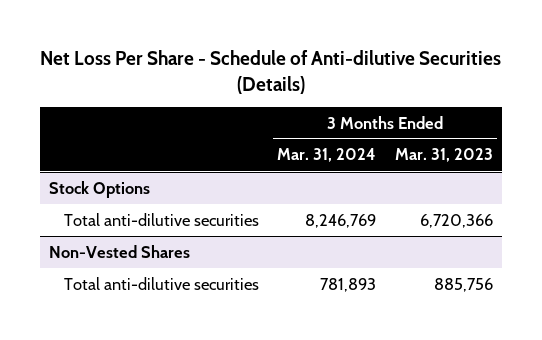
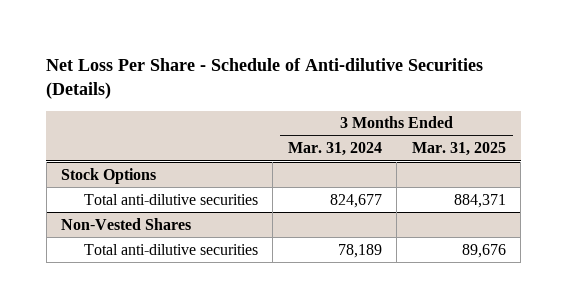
[394,148,493,163] Mar. 31, 2023 -> none
none -> [411,142,506,157] Mar. 31, 2025
[305,213,377,228] 8,246,769 -> [329,193,382,208] 824,677
[320,277,377,292] 781,893 -> [337,243,382,258] 78,189

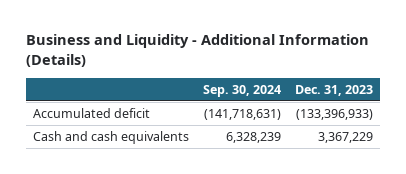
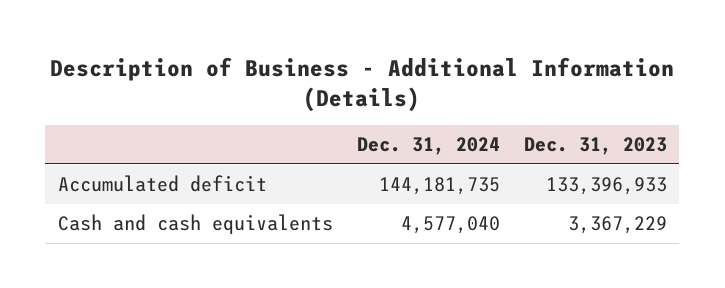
[25,34,369,68] Business and Liquidity - Additional Information (Details) -> [50,56,675,112] Description of Business - Additional Information (Details)
[202,84,281,97] Sep. 30, 2024 -> none
none -> [356,137,500,156] Dec. 31, 2024
[296,109,374,121] (133,396,933) -> [546,177,668,196] 133,396,933

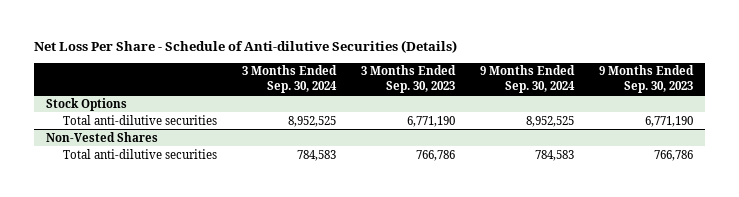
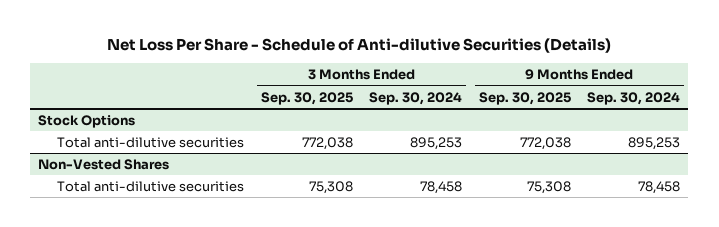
[360,65,456,93] 3 Months Ended Sep. 30, 2023 -> none
[598,65,694,93] 9 Months Ended Sep. 30, 2023 -> none
none -> [260,91,353,105] Sep. 30, 2025
none -> [478,91,571,105] Sep. 30, 2025
[287,115,336,127] 8,952,525 -> [410,136,463,150] 895,253
[525,115,574,127] 8,952,525 -> [628,136,681,150] 895,253
[296,149,336,161] 784,583 -> [420,180,463,194] 78,458
[534,149,574,161] 784,583 -> [638,180,681,194] 78,458

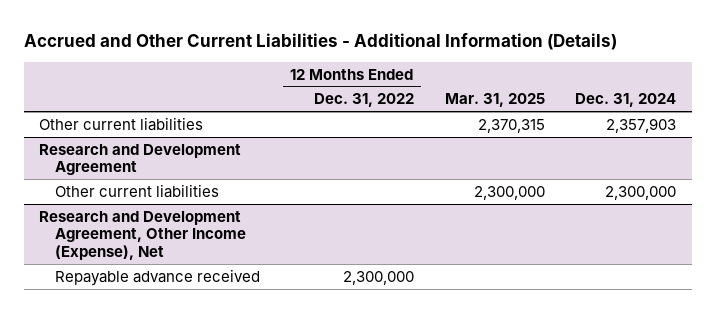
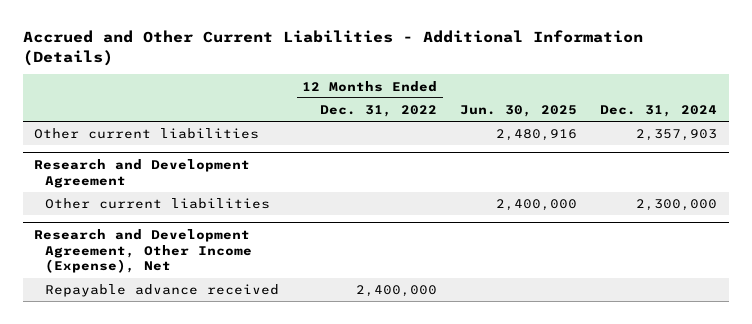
[444,93,545,108] Mar. 31, 2025 -> none
none -> [460,104,578,117] Jun. 30, 2025
[342,270,414,285] 2,300,000 -> [356,285,438,298] 2,400,000

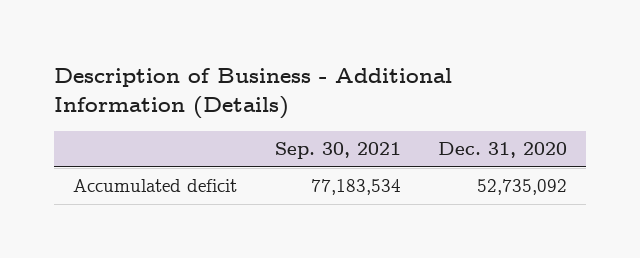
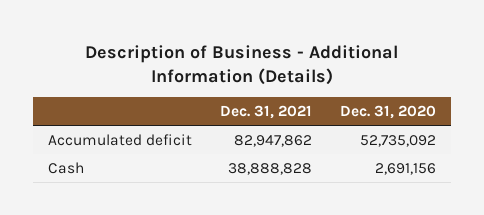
[274,142,401,160] Sep. 30, 2021 -> none
none -> [220,105,313,120] Dec. 31, 2021
none -> [47,162,84,175] Cash

